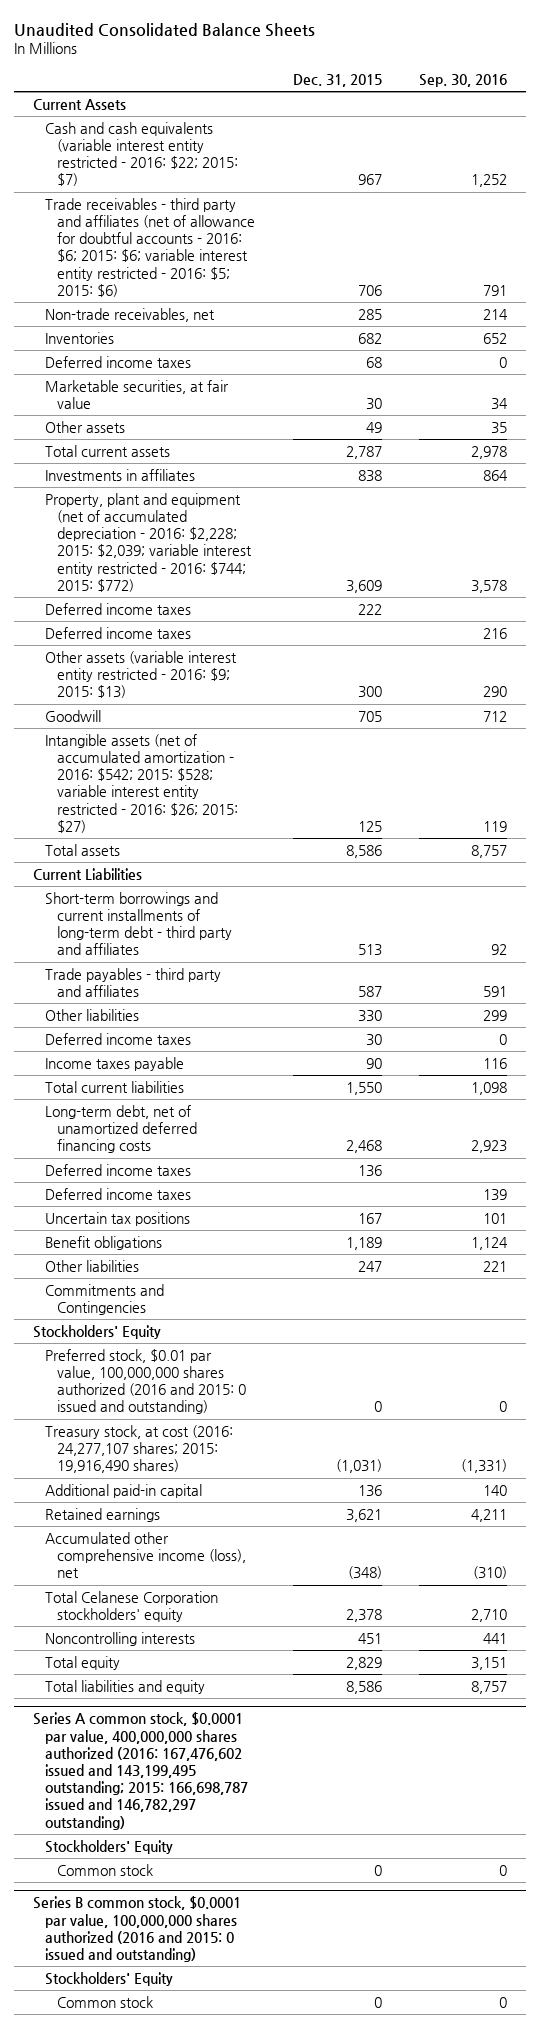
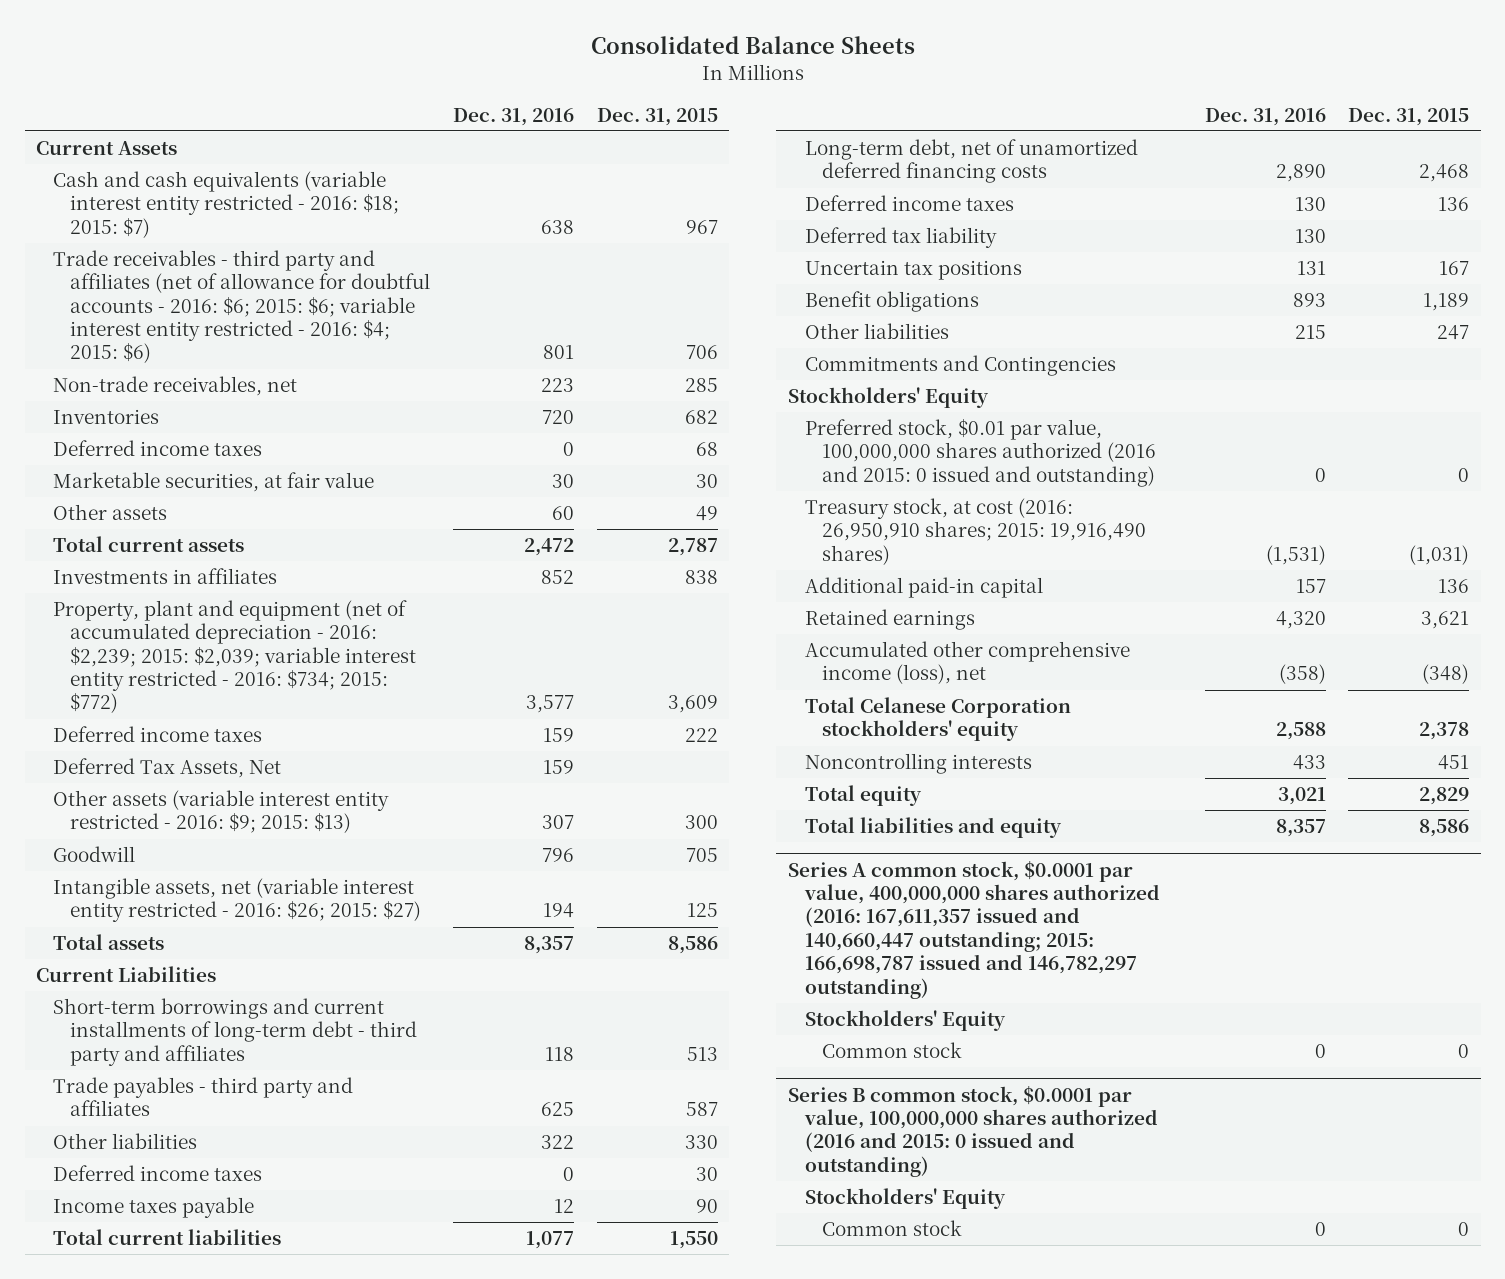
[14,23,316,38] Unaudited Consolidated Balance Sheets -> [590,36,915,55] Consolidated Balance Sheets
[419,73,508,87] Sep. 30, 2016 -> none
none -> [452,107,574,126] Dec. 31, 2016
[45,121,239,187] Cash and cash equivalents (variable interest entity restricted - 2016: $22; 2015: $7) -> [52,171,399,238] Cash and cash equivalents (variable interest entity restricted - 2016: $18; 2015: $7)
[45,197,256,297] Trade receivables - third party and affiliates (net of allowance for doubtful accounts - 2016: $6; 2015: $6; variable interest entity restricted - 2016: $5; 2015: $6) -> [52,250,430,364] Trade receivables - third party and affiliates (net of allowance for doubtful accounts - 2016: $6; 2015: $6; variable interest entity restricted - 2016: $4; 2015: $6)
[45,492,253,592] Property, plant and equipment (net of accumulated depreciation - 2016: $2,228; 2015: $2,039; variable interest entity restricted - 2016: $744; 2015: $772) -> [52,600,416,714] Property, plant and equipment (net of accumulated depreciation - 2016: $2,239; 2015: $2,039; variable interest entity restricted - 2016: $734; 2015: $772)
[45,626,192,639] Deferred income taxes -> [52,758,281,779] Deferred Tax Assets, Net
[45,733,239,833] Intangible assets (net of accumulated amortization - 2016: $542; 2015: $528; variable interest entity restricted - 2016: $26; 2015: $27) -> [52,878,421,923] Intangible assets, net (variable interest entity restricted - 2016: $26; 2015: $27)
[45,1187,192,1200] Deferred income taxes -> [804,227,997,249] Deferred tax liability
[45,1424,234,1474] Treasury stock, at cost (2016: 24,277,107 shares; 2015: 19,916,490 shares) -> [804,498,1146,565] Treasury stock, at cost (2016: 26,950,910 shares; 2015: 19,916,490 shares)
[33,1712,249,1830] Series A common stock, $0.0001 par value, 400,000,000 shares authorized (2016: 167,476,602 issued and 143,199,495 outstanding; 2015: 166,698,787 issued and 146,782,297 outstanding) -> [787,860,1160,999] Series A common stock, $0.0001 par value, 400,000,000 shares authorized (2016: 167,611,357 issued and 140,660,447 outstanding; 2015: 166,698,787 issued and 146,782,297 outstanding)

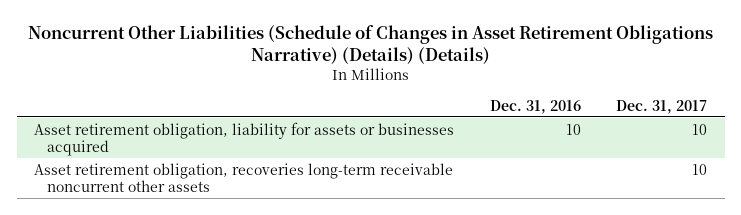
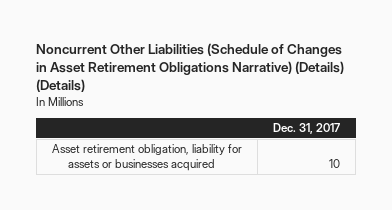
[489,99,581,114] Dec. 31, 2016 -> none
[34,162,454,192] Asset retirement obligation, recoveries long-term receivable noncurrent other assets -> none

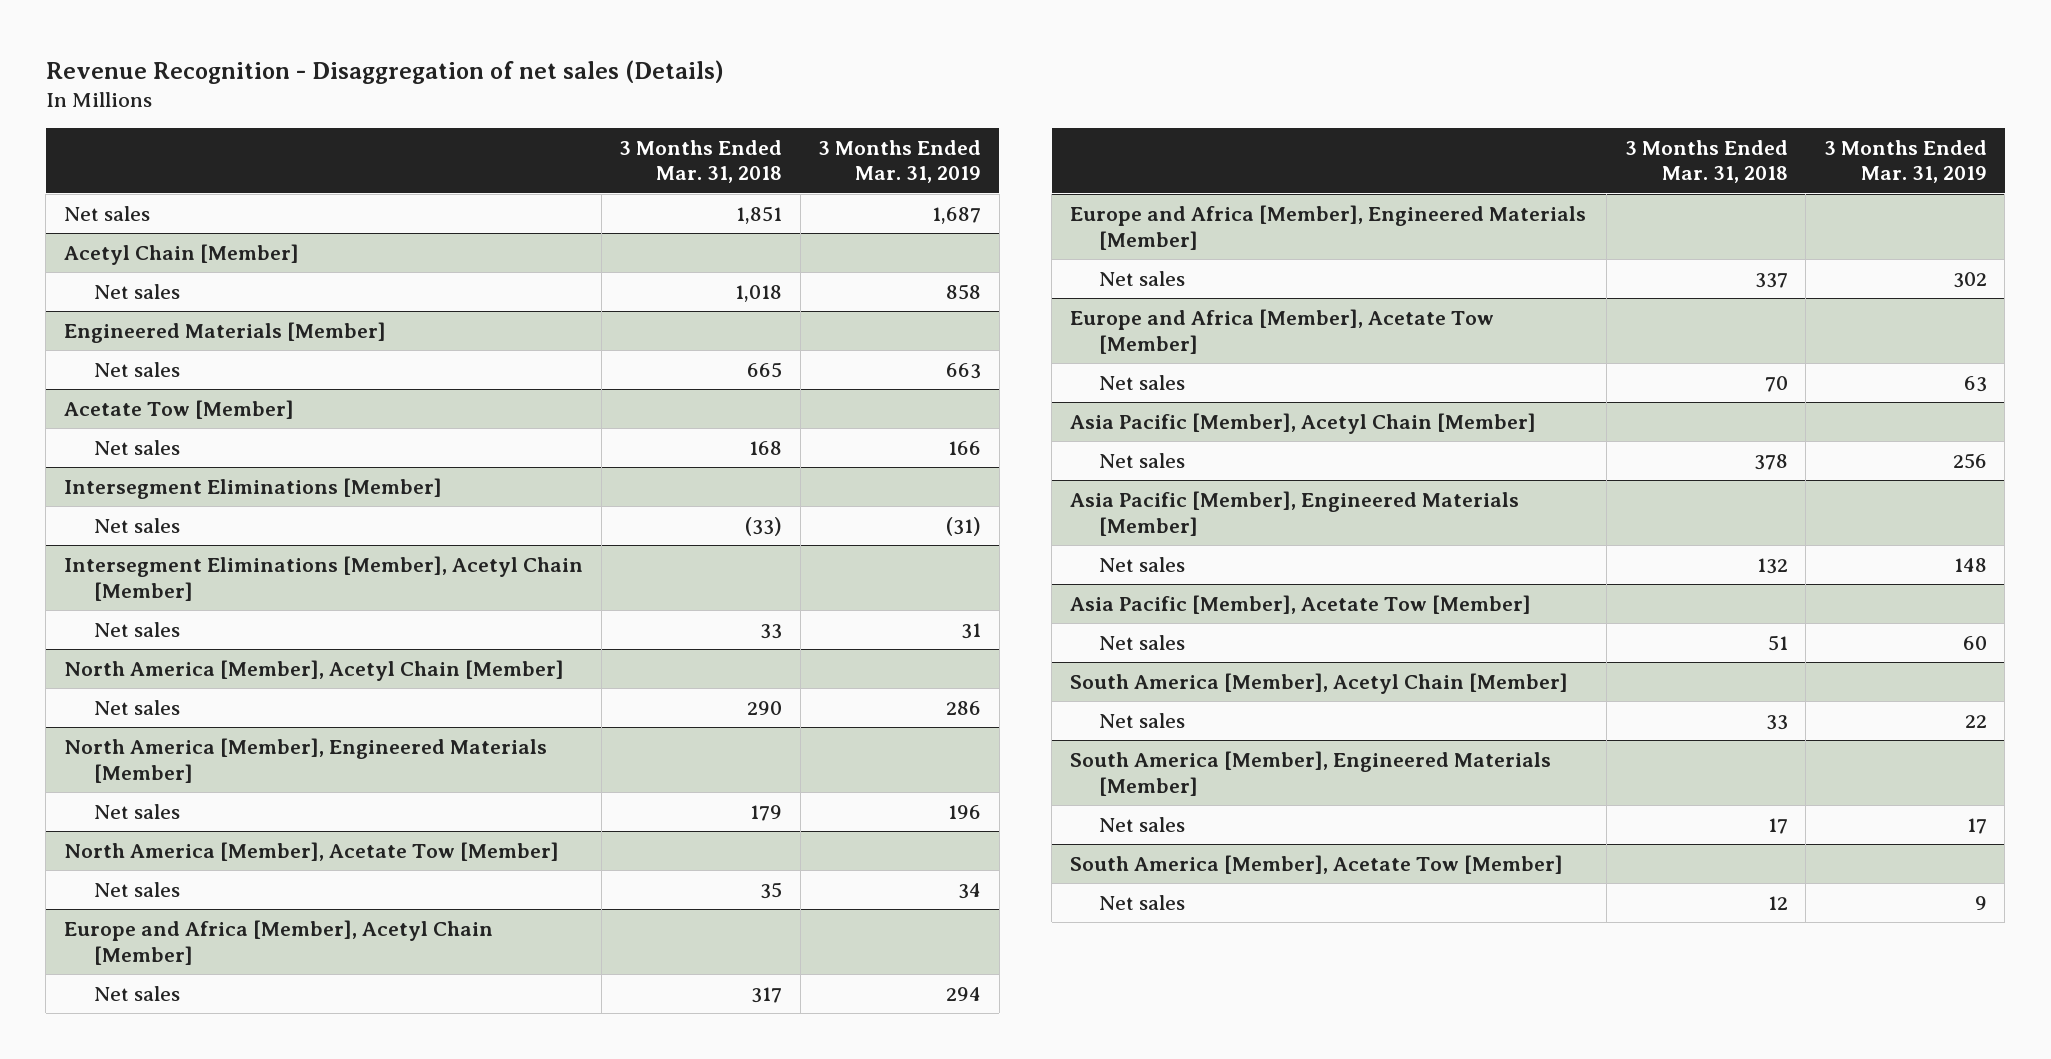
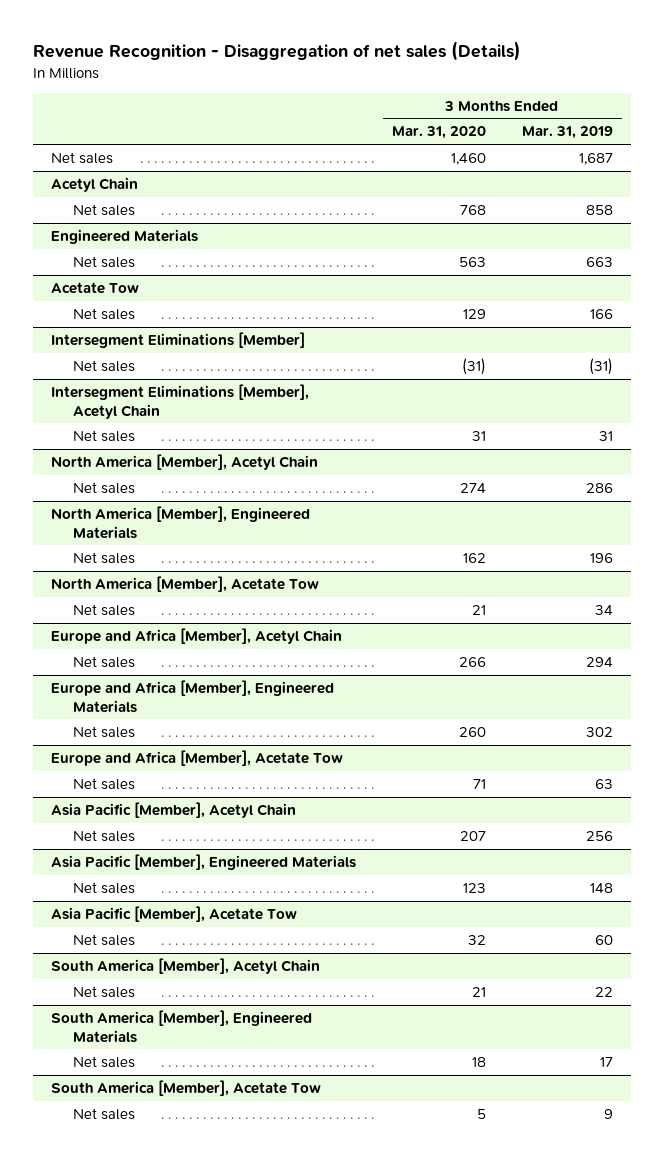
[619,139,783,184] 3 Months Ended Mar. 31, 2018 -> none
none -> [392,126,487,140] Mar. 31, 2020
[63,243,299,265] Acetyl Chain [Member] -> [51,176,139,192] Acetyl Chain
[63,321,386,343] Engineered Materials [Member] -> [51,228,199,244] Engineered Materials
[63,399,294,419] Acetate Tow [Member] -> [51,281,140,294] Acetate Tow
[63,555,583,601] Intersegment Eliminations [Member], Acetyl Chain [Member] -> [51,383,310,419] Intersegment Eliminations [Member], Acetyl Chain
[63,659,564,681] North America [Member], Acetyl Chain [Member] -> [51,453,319,470] North America [Member], Acetyl Chain
[63,737,547,783] North America [Member], Engineered Materials [Member] -> [51,505,311,539] North America [Member], Engineered Materials
[63,841,559,861] North America [Member], Acetate Tow [Member] -> [51,575,320,592] North America [Member], Acetate Tow
[63,919,493,965] Europe and Africa [Member], Acetyl Chain [Member] -> [51,627,343,644] Europe and Africa [Member], Acetyl Chain
[1069,204,1586,250] Europe and Africa [Member], Engineered Materials [Member] -> [51,679,335,713] Europe and Africa [Member], Engineered Materials
[1069,308,1494,354] Europe and Africa [Member], Acetate Tow [Member] -> [51,749,344,766] Europe and Africa [Member], Acetate Tow
[1069,412,1536,434] Asia Pacific [Member], Acetyl Chain [Member] -> [51,801,297,818] Asia Pacific [Member], Acetyl Chain
[1069,490,1519,536] Asia Pacific [Member], Engineered Materials [Member] -> [51,853,357,870] Asia Pacific [Member], Engineered Materials
[1069,594,1531,614] Asia Pacific [Member], Acetate Tow [Member] -> [51,905,298,922] Asia Pacific [Member], Acetate Tow
[1069,672,1568,694] South America [Member], Acetyl Chain [Member] -> [51,957,321,974] South America [Member], Acetyl Chain
[1069,750,1551,796] South America [Member], Engineered Materials [Member] -> [51,1009,313,1043] South America [Member], Engineered Materials
[1069,854,1563,874] South America [Member], Acetate Tow [Member] -> [51,1079,322,1096] South America [Member], Acetate Tow

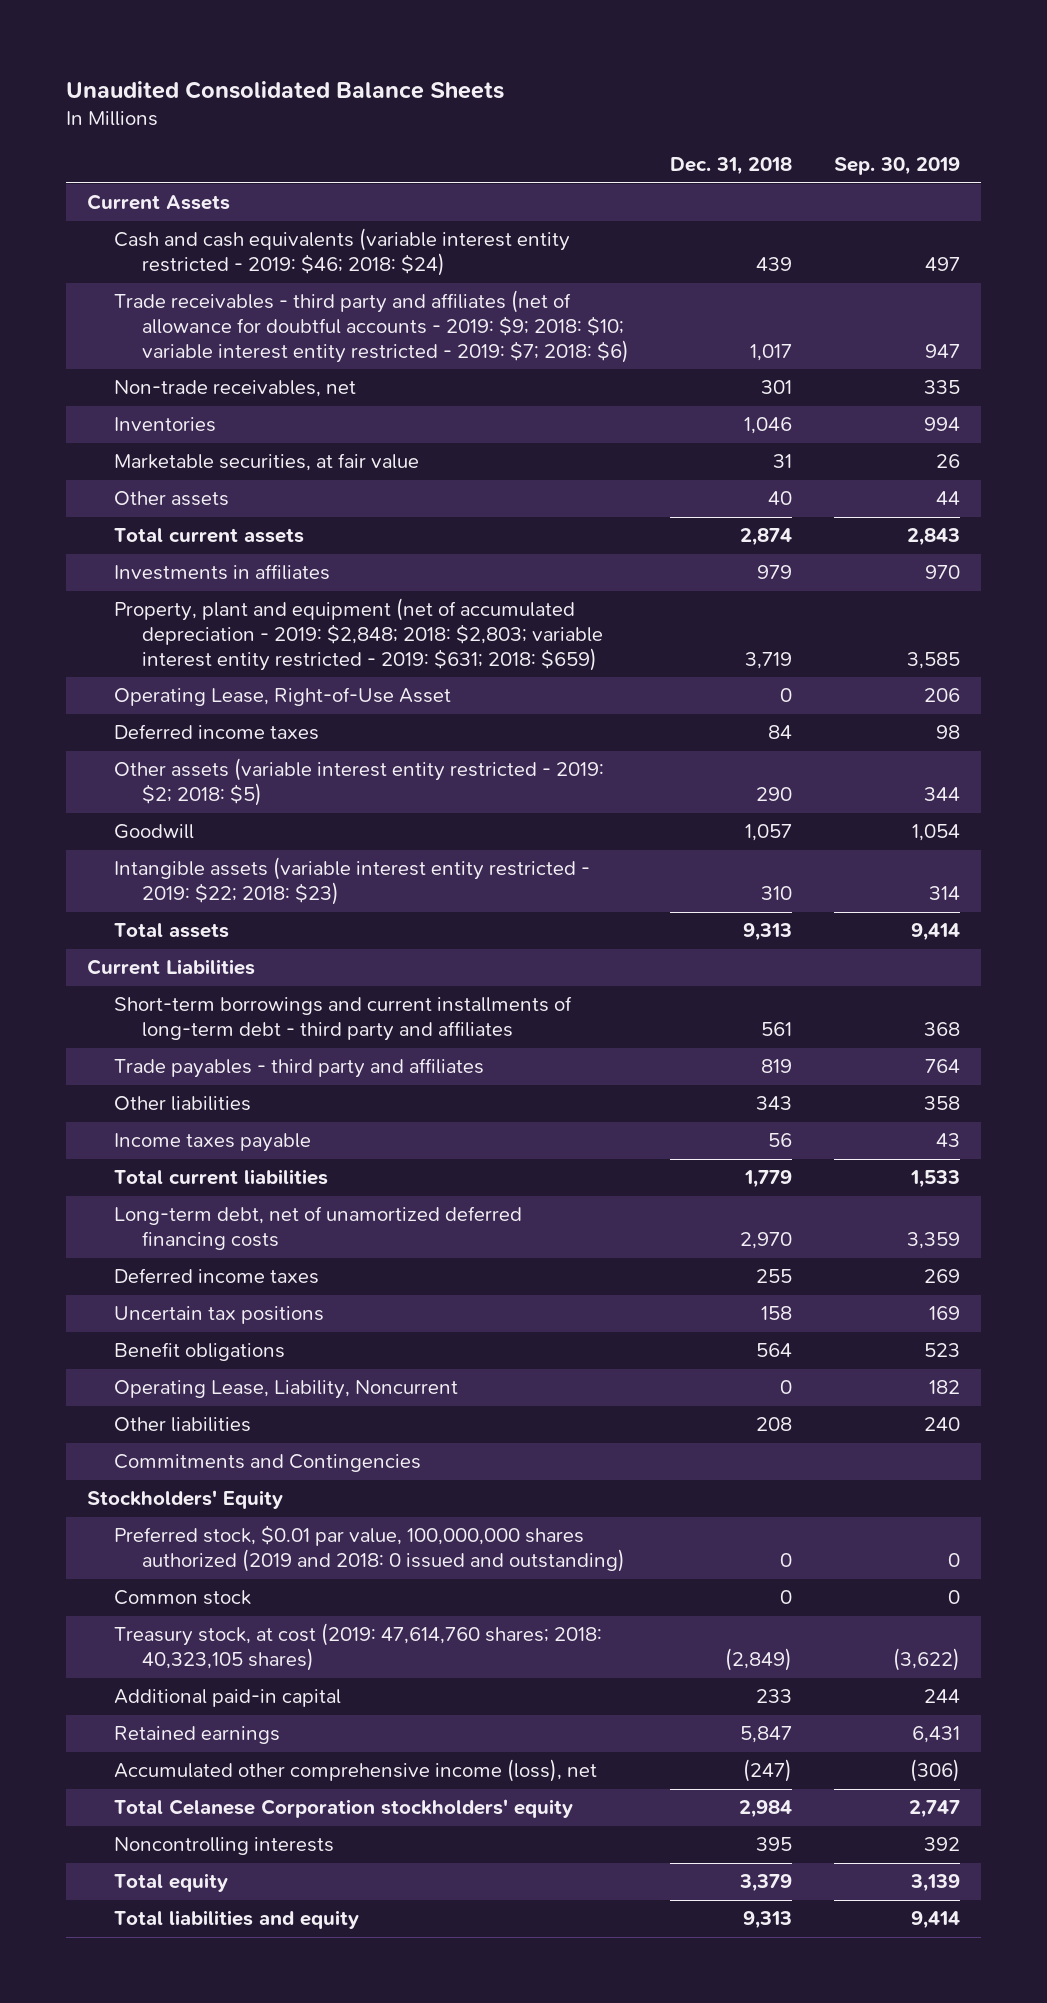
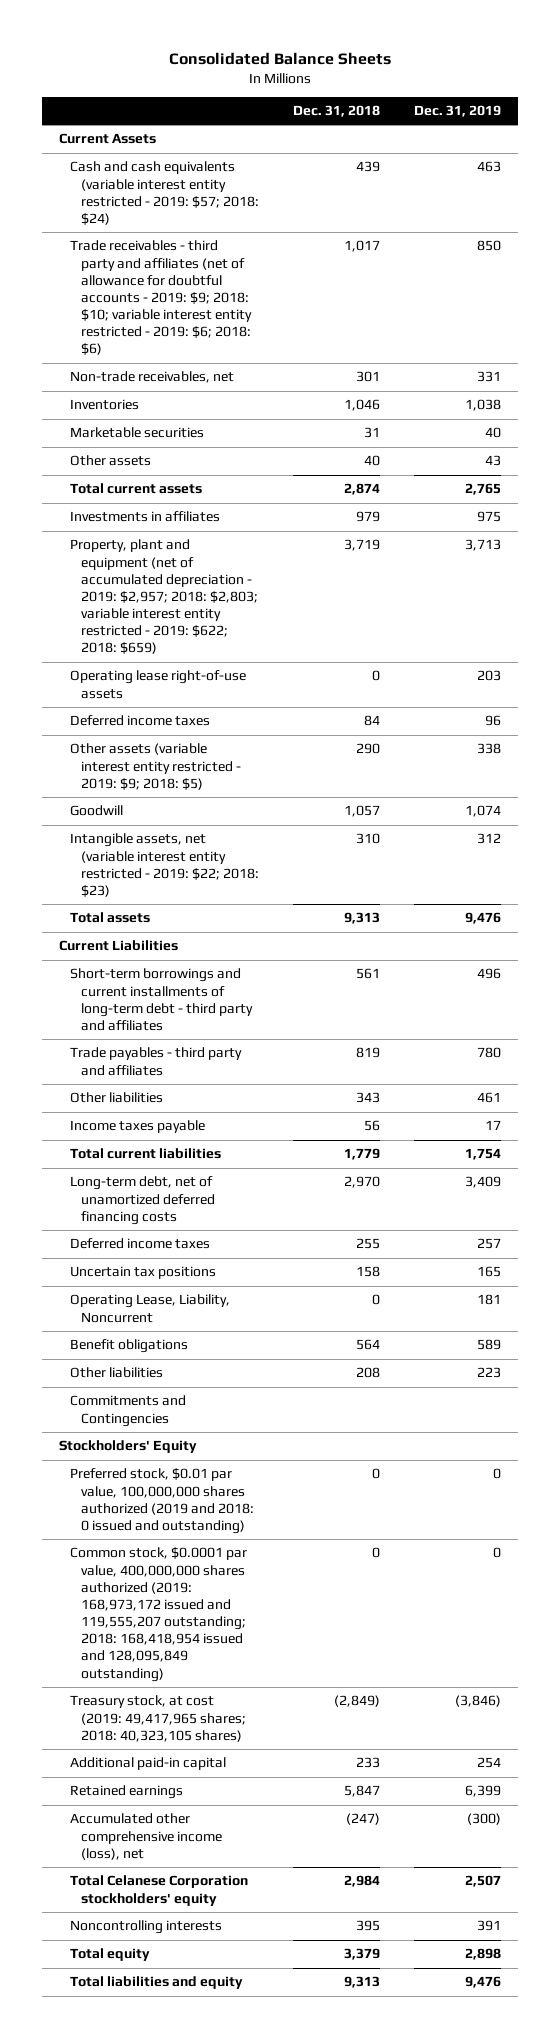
[66,80,505,99] Unaudited Consolidated Balance Sheets -> [169,51,392,65] Consolidated Balance Sheets
[833,156,960,175] Sep. 30, 2019 -> none
none -> [413,105,501,118] Dec. 31, 2019
[114,228,571,276] Cash and cash equivalents (variable interest entity restricted - 2019: $46; 2018: $24) -> [70,161,260,225] Cash and cash equivalents (variable interest entity restricted - 2019: $57; 2018: $24)
[114,290,629,363] Trade receivables - third party and affiliates (net of allowance for doubtful accounts - 2019: $9; 2018: $10; variable interest entity restricted - 2019: $7; 2018: $6) -> [70,240,253,356] Trade receivables - third party and affiliates (net of allowance for doubtful accounts - 2019: $9; 2018: $10; variable interest entity restricted - 2019: $6; 2018: $6)
[114,453,420,472] Marketable securities, at fair value -> [70,427,205,439] Marketable securities
[114,598,603,671] Property, plant and equipment (net of accumulated depreciation - 2019: $2,848; 2018: $2,803; variable interest entity restricted - 2019: $631; 2018: $659) -> [70,539,259,655] Property, plant and equipment (net of accumulated depreciation - 2019: $2,957; 2018: $2,803; variable interest entity restricted - 2019: $622; 2018: $659)
[114,687,452,707] Operating Lease, Right-of-Use Asset -> [70,670,247,699] Operating lease right-of-use assets
[114,758,605,806] Other assets (variable interest entity restricted - 2019: $2; 2018: $5) -> [70,743,242,790] Other assets (variable interest entity restricted - 2019: $9; 2018: $5)
[114,857,591,905] Intangible assets (variable interest entity restricted - 2019: $22; 2018: $23) -> [70,833,260,897] Intangible assets, net (variable interest entity restricted - 2019: $22; 2018: $23)
[114,1342,286,1362] Benefit obligations -> [70,1339,189,1354] Benefit obligations
[114,1590,252,1606] Common stock -> [70,1547,248,1682] Common stock, $0.0001 par value, 400,000,000 shares authorized (2019: 168,973,172 issued and 119,555,207 outstanding; 2018: 168,418,954 issued and 128,095,849 outstanding)
[114,1623,603,1671] Treasury stock, at cost (2019: 47,614,760 shares; 2018: 40,323,105 shares) -> [70,1695,247,1742] Treasury stock, at cost (2019: 49,417,965 shares; 2018: 40,323,105 shares)

